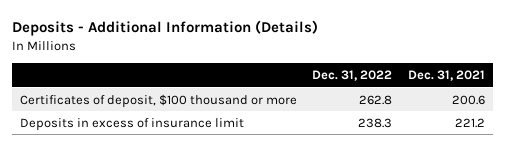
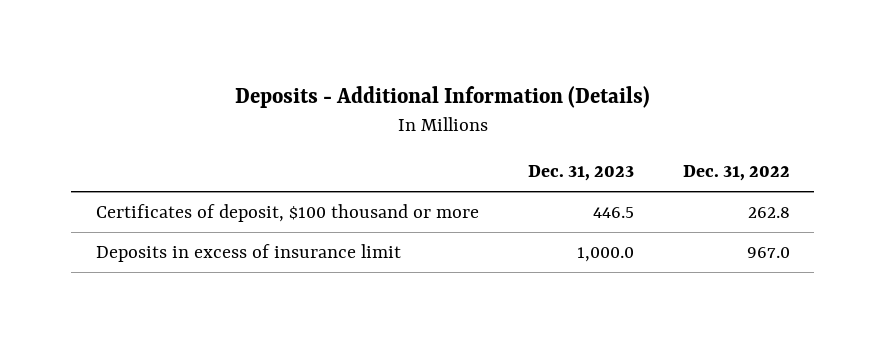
[408,70,486,82] Dec. 31, 2021 -> none
none -> [527,165,634,182] Dec. 31, 2023
[358,117,393,128] 238.3 -> [746,246,790,258] 967.0

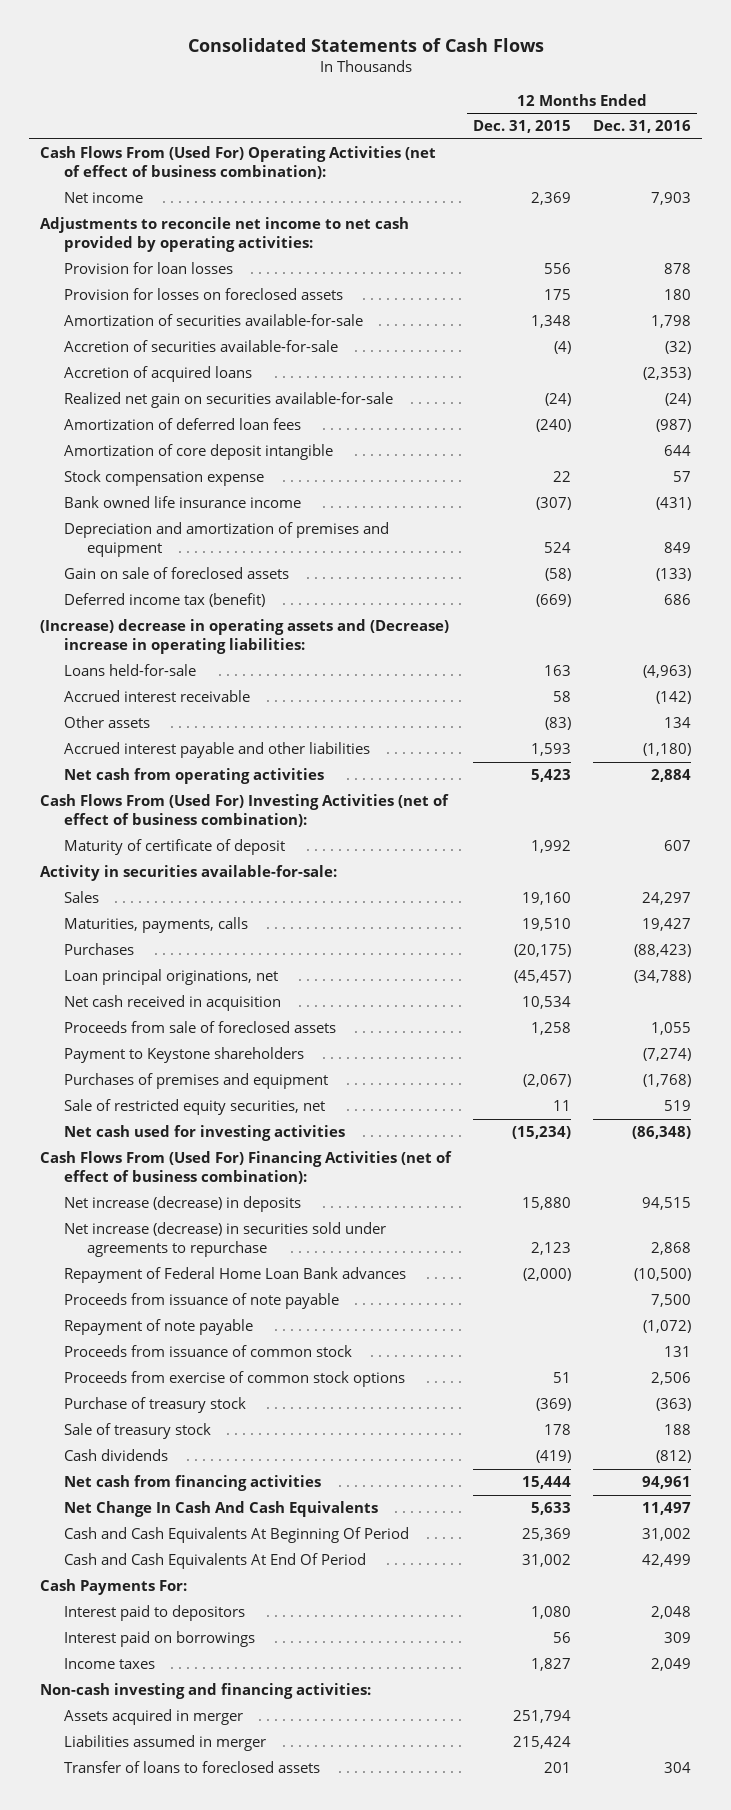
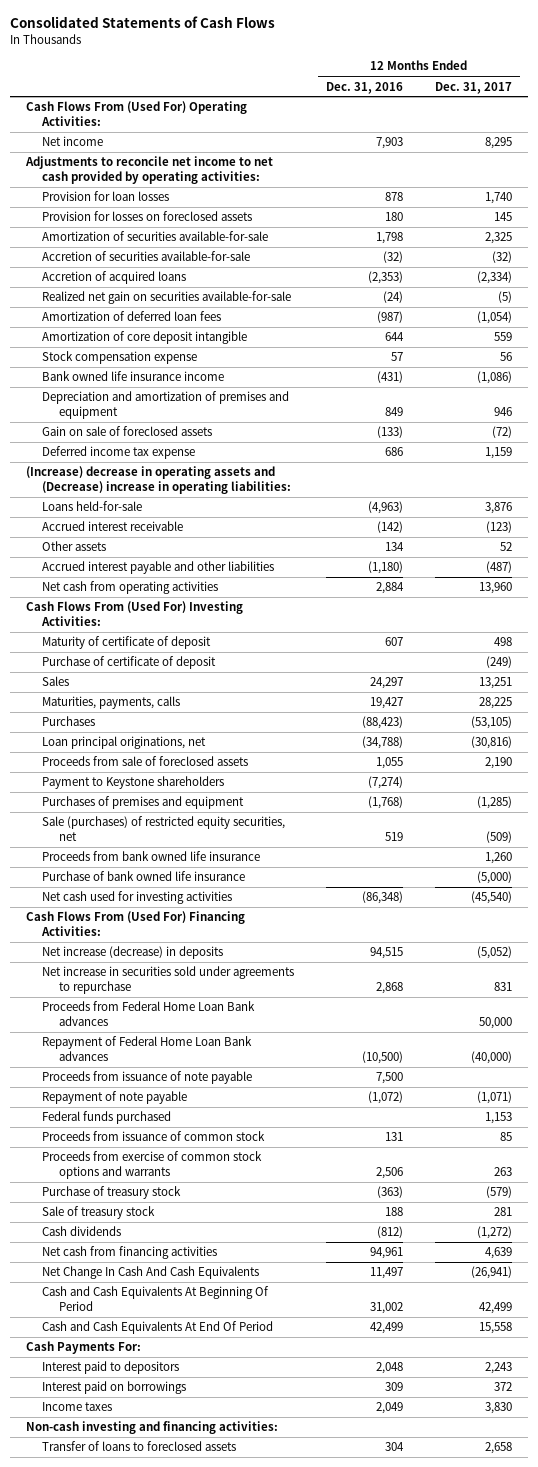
[473,120,572,134] Dec. 31, 2015 -> none
none -> [434,81,512,94] Dec. 31, 2017
[39,146,436,180] Cash Flows From (Used For) Operating Activities (net of effect of business combination): -> [26,101,248,127] Cash Flows From (Used For) Operating Activities:
[63,593,265,608] Deferred income tax (benefit) -> [42,446,196,460] Deferred income tax expense
[39,794,449,828] Cash Flows From (Used For) Investing Activities (net of effect of business combination): -> [26,601,244,627] Cash Flows From (Used For) Investing Activities:
[39,865,337,882] Activity in securities available-for-sale: -> none
none -> [42,656,217,670] Purchase of certificate of deposit
[63,995,281,1012] Net cash received in acquisition -> none
[63,1099,325,1116] Sale of restricted equity securities, net -> [42,816,286,842] Sale (purchases) of restricted equity securities, net
none -> [42,851,261,862] Proceeds from bank owned life insurance
none -> [42,871,246,882] Purchase of bank owned life insurance
[39,1151,452,1185] Cash Flows From (Used For) Financing Activities (net of effect of business combination): -> [26,911,246,937] Cash Flows From (Used For) Financing Activities:
[63,1222,386,1258] Net increase (decrease) in securities sold under agreements to repurchase -> [42,966,295,995] Net increase in securities sold under agreements to repurchase
none -> [42,1001,256,1027] Proceeds from Federal Home Loan Bank advances
none -> [42,1111,172,1125] Federal funds purchased
[63,1371,405,1388] Proceeds from exercise of common stock options -> [42,1151,263,1180] Proceeds from exercise of common stock options and warrants
[63,1709,243,1726] Assets acquired in merger -> none
[63,1735,266,1752] Liabilities assumed in merger -> none

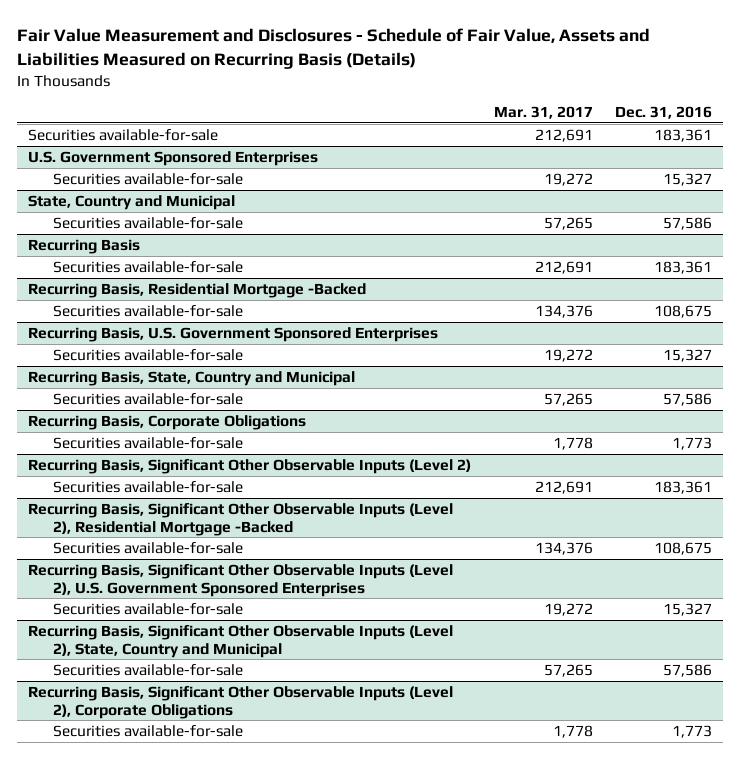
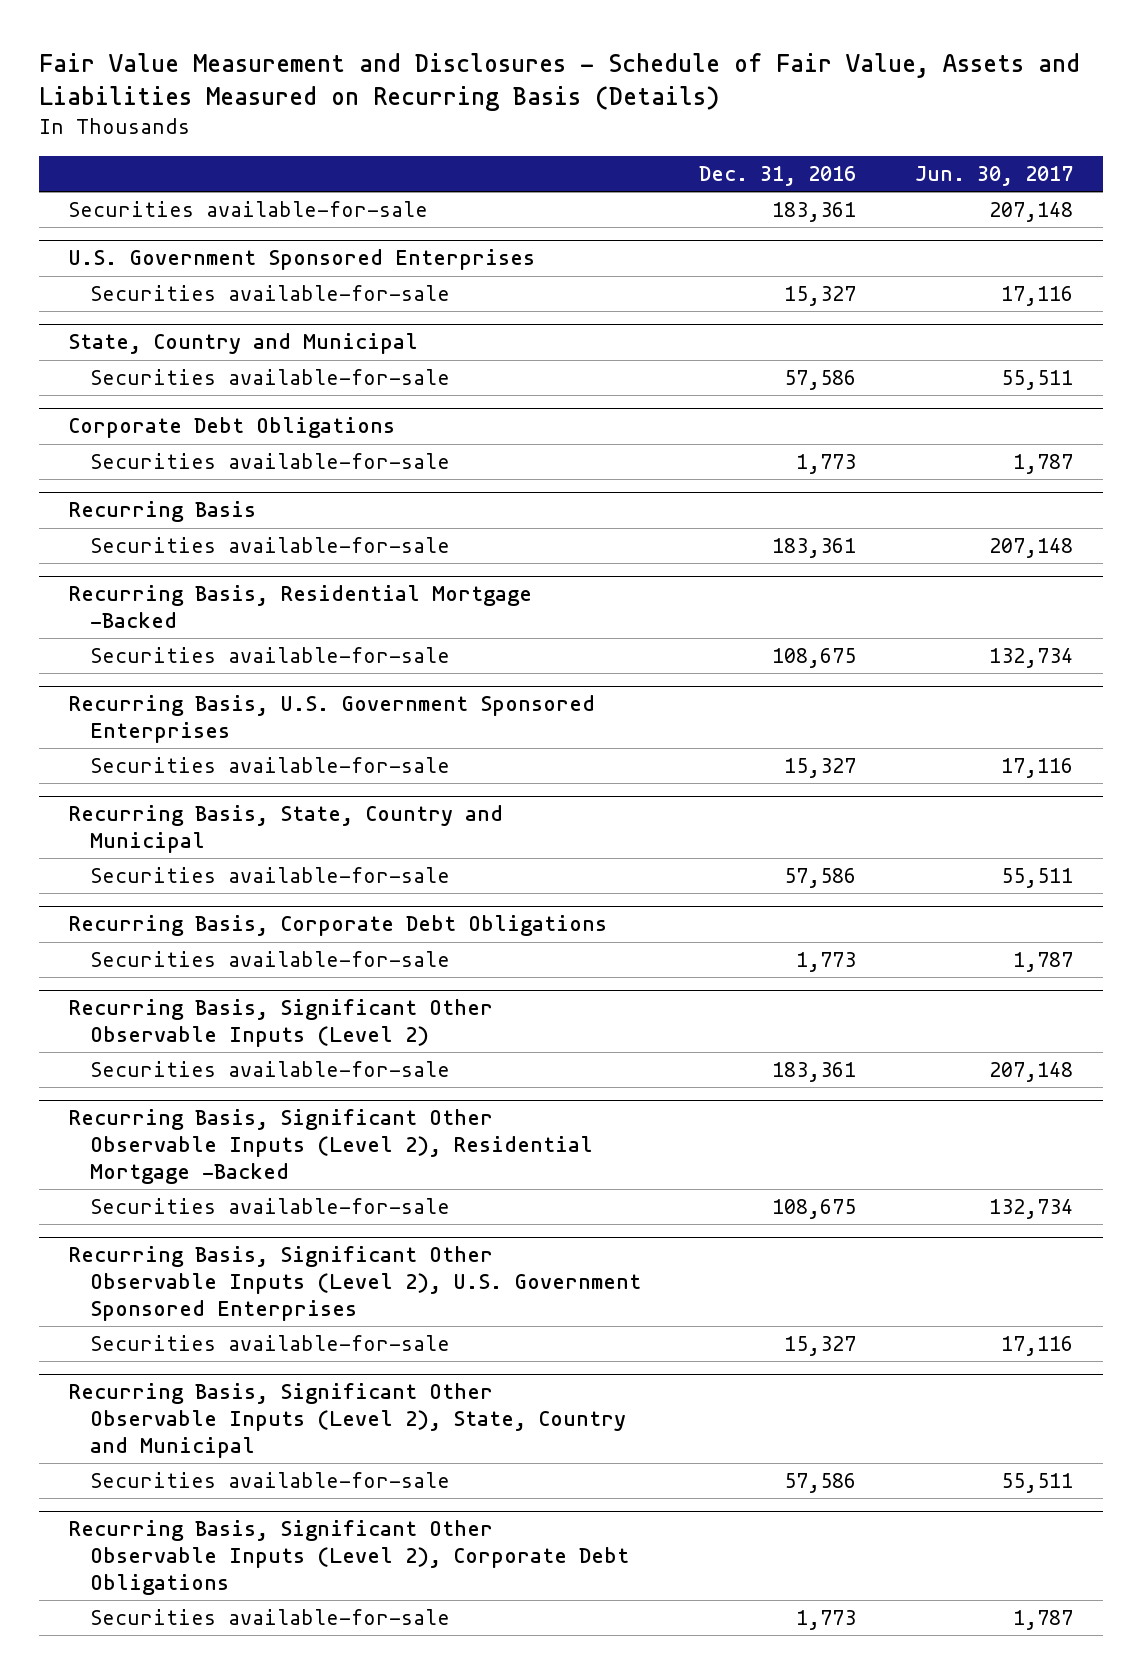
[493,106,593,120] Mar. 31, 2017 -> none
none -> [915,165,1074,186] Jun. 30, 2017
none -> [68,417,396,439] Corporate Debt Obligations
none -> [89,453,450,470] Securities available-for-sale
[28,414,307,430] Recurring Basis, Corporate Obligations -> [68,915,608,937] Recurring Basis, Corporate Debt Obligations
[28,685,454,719] Recurring Basis, Significant Other Observable Inputs (Level 2), Corporate Obligations -> [68,1520,629,1595] Recurring Basis, Significant Other Observable Inputs (Level 2), Corporate Debt Obligations

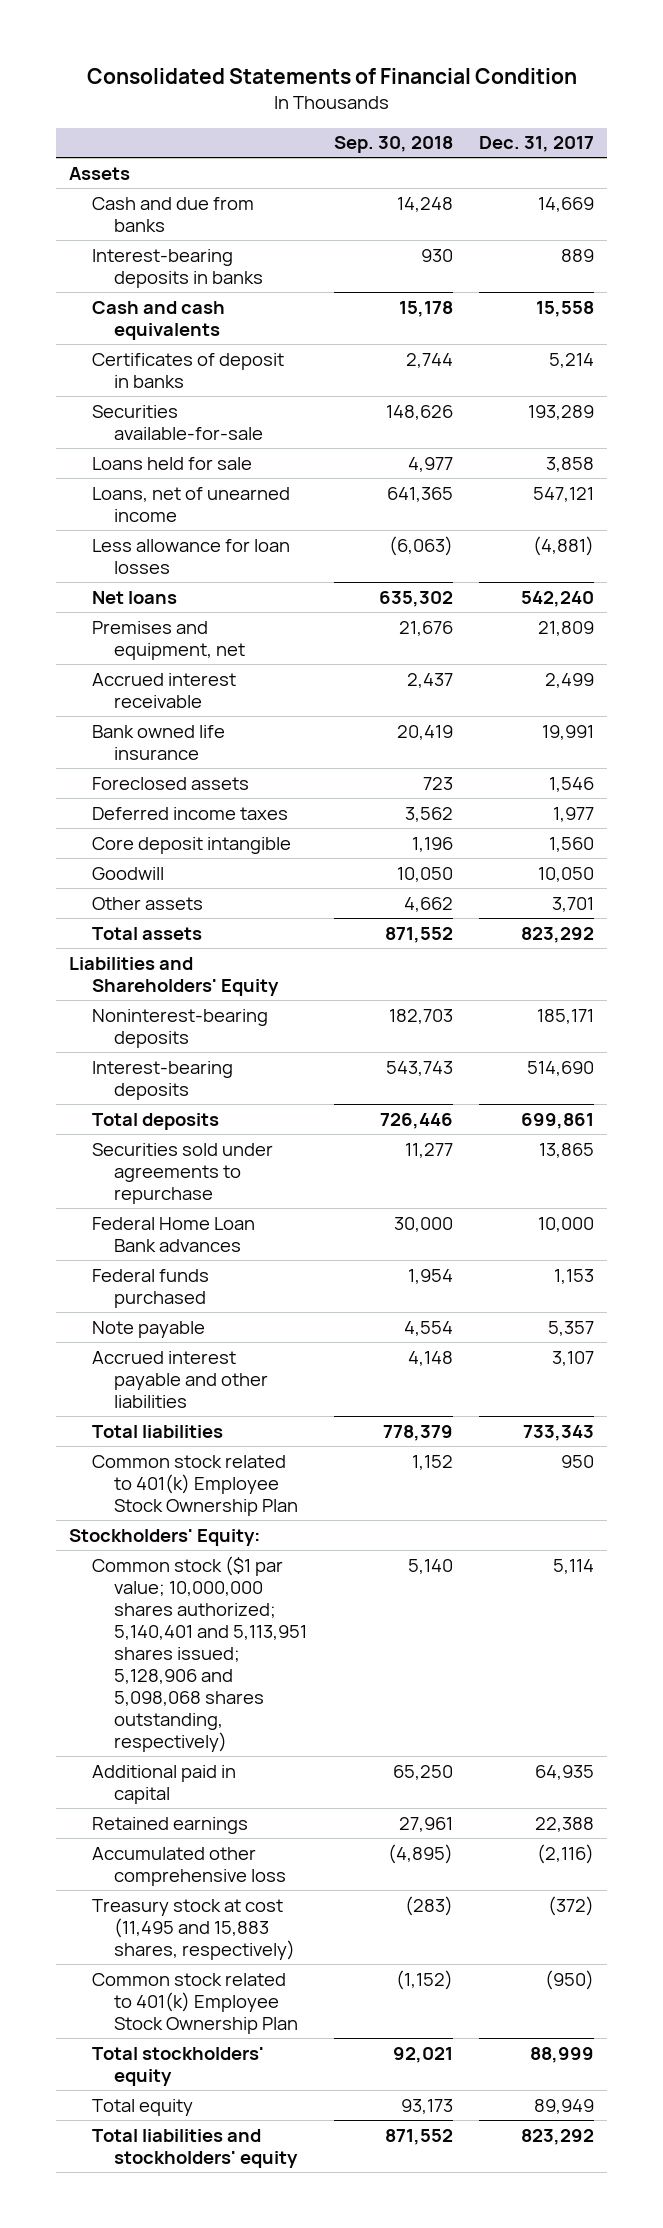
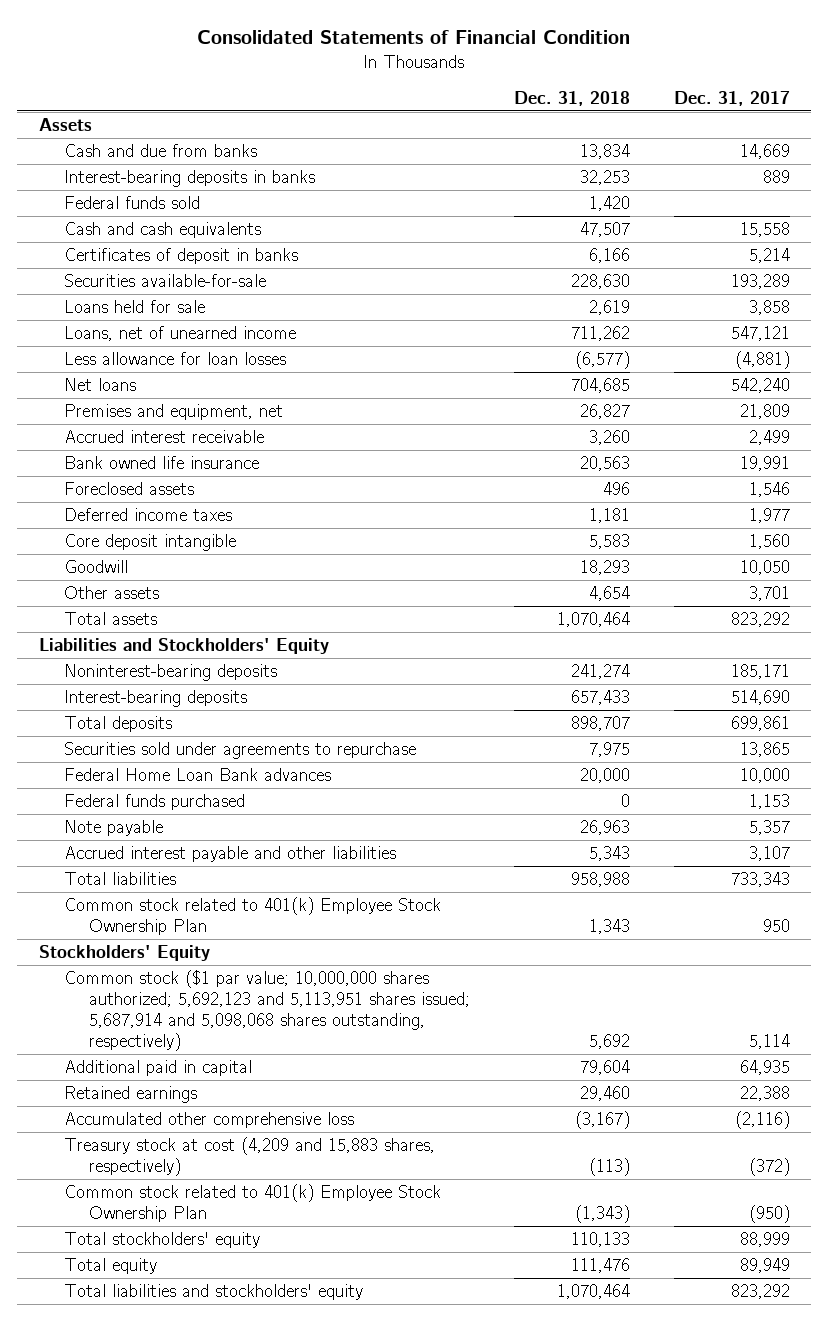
[333,136,453,154] Sep. 30, 2018 -> none
none -> [513,90,630,106] Dec. 31, 2018
none -> [64,195,201,209] Federal funds sold
[69,956,279,996] Liabilities and Shareholders' Equity -> [39,637,330,654] Liabilities and Stockholders' Equity
[69,1528,261,1546] Stockholders' Equity: -> [39,944,211,961] Stockholders' Equity
[91,1555,308,1753] Common stock ($1 par value; 10,000,000 shares authorized; 5,140,401 and 5,113,951 shares issued; 5,128,906 and 5,098,068 shares outstanding, respectively) -> [64,969,471,1052] Common stock ($1 par value; 10,000,000 shares authorized; 5,692,123 and 5,113,951 shares issued; 5,687,914 and 5,098,068 shares outstanding, respectively)
[91,1898,296,1960] Treasury stock at cost (11,495 and 15,883 shares, respectively) -> [64,1136,436,1177] Treasury stock at cost (4,209 and 15,883 shares, respectively)

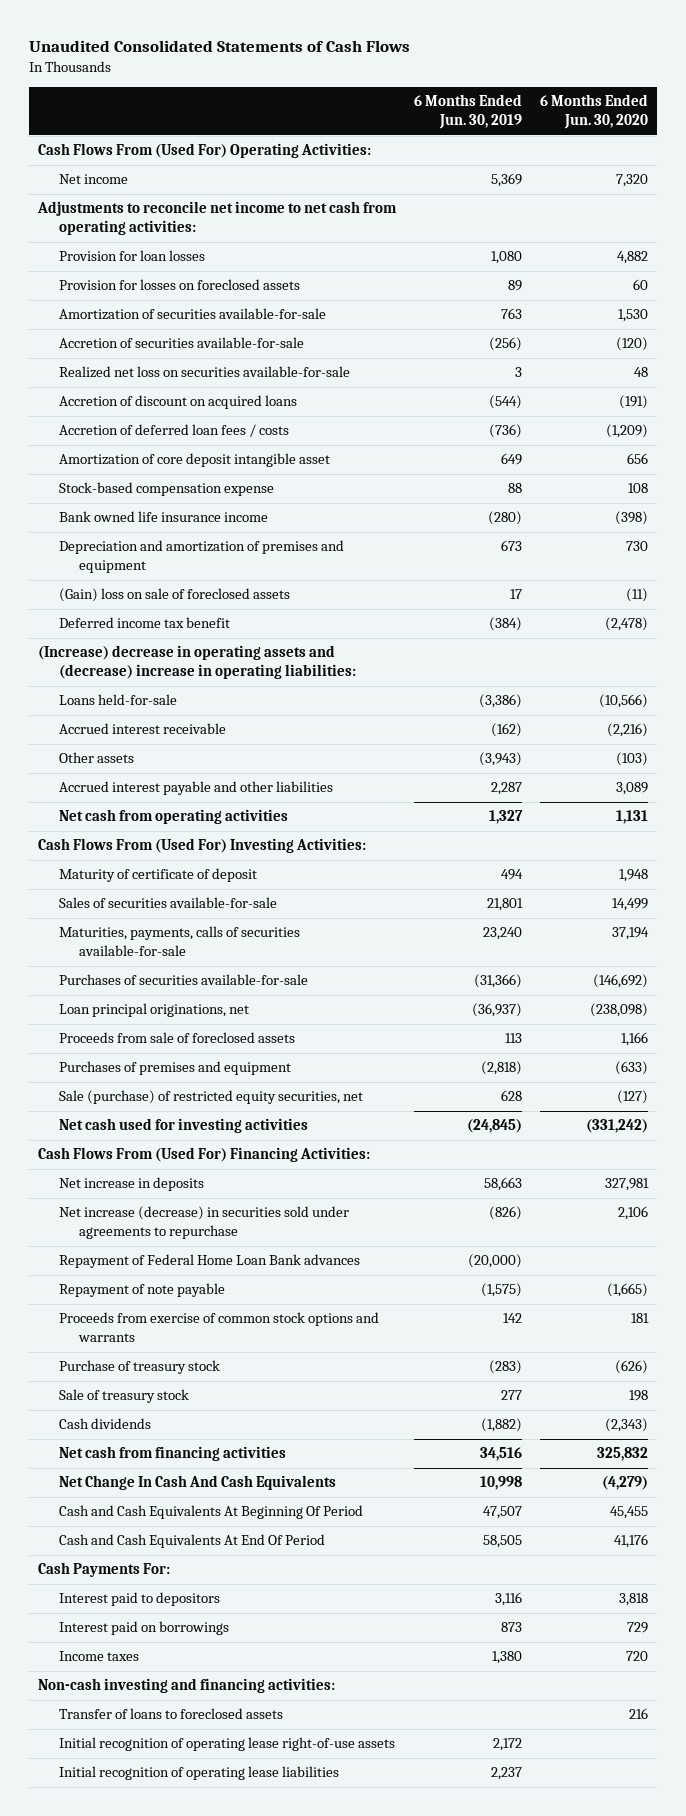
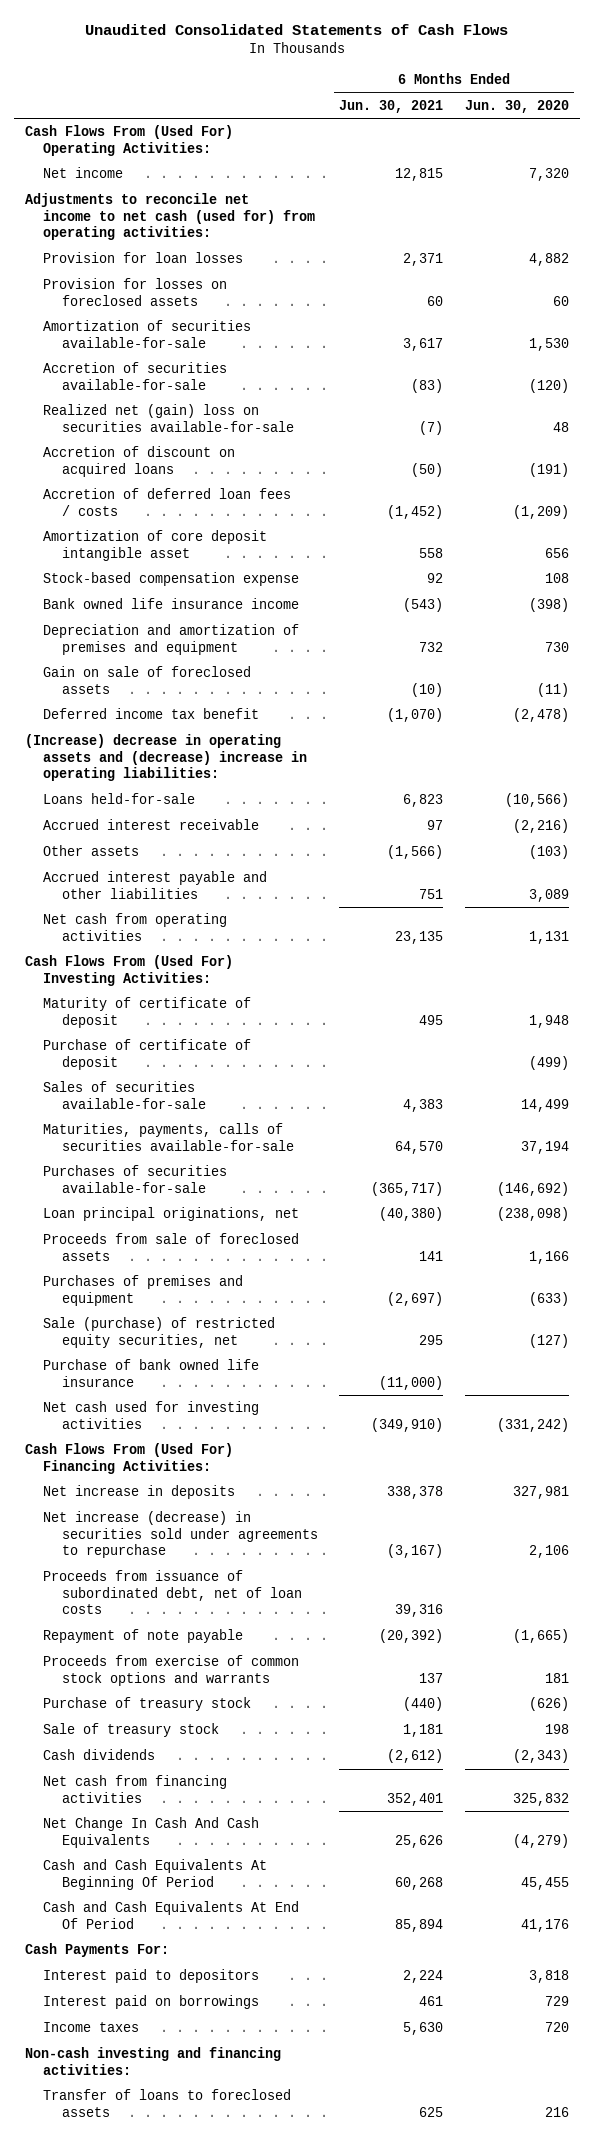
[413,94,522,130] 6 Months Ended Jun. 30, 2019 -> none
none -> [339,99,444,113] Jun. 30, 2021
[36,201,397,236] Adjustments to reconcile net income to net cash from operating activities: -> [24,193,316,241] Adjustments to reconcile net income to net cash (used for) from operating activities:
[58,366,350,379] Realized net loss on securities available-for-sale -> [43,404,294,432] Realized net (gain) loss on securities available-for-sale
[58,588,290,603] (Gain) loss on sale of foreclosed assets -> [43,666,252,694] Gain on sale of foreclosed assets
none -> [43,1039,252,1070] Purchase of certificate of deposit
none -> [43,1359,260,1387] Purchase of bank owned life insurance
[58,1254,360,1269] Repayment of Federal Home Loan Bank advances -> none
none -> [43,1570,302,1615] Proceeds from issuance of subordinated debt, net of loan costs
[58,1737,395,1752] Initial recognition of operating lease right-of-use assets -> none
[58,1766,339,1781] Initial recognition of operating lease liabilities -> none

